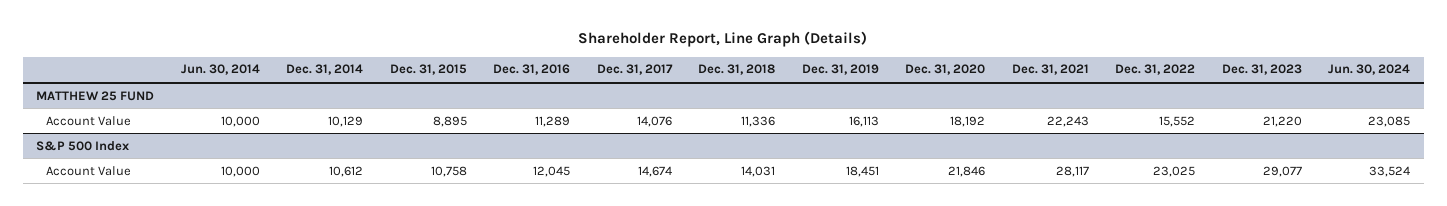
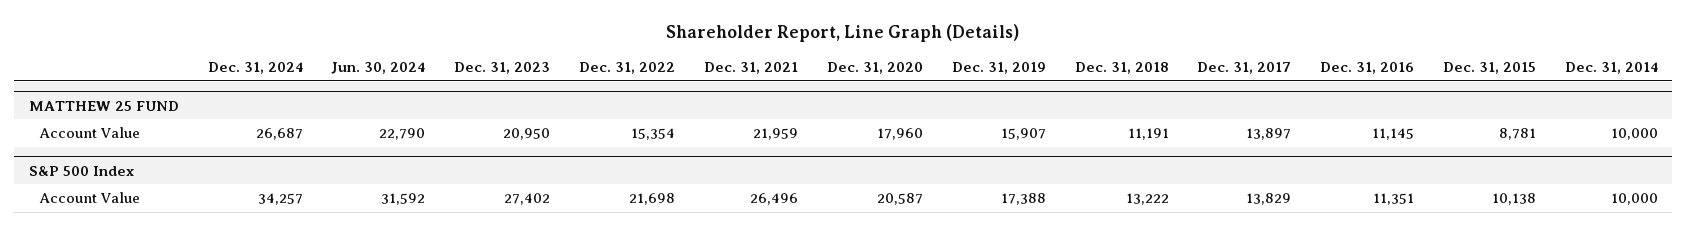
[180,64,260,76] Jun. 30, 2014 -> none
none -> [207,62,303,75] Dec. 31, 2024
[328,115,364,127] 10,129 -> [1610,128,1658,141] 10,000
[432,115,467,127] 8,895 -> [1499,128,1537,141] 8,781
[535,115,571,127] 11,289 -> [1372,128,1415,141] 11,145
[636,115,672,127] 14,076 -> [1246,128,1292,141] 13,897
[741,115,776,127] 11,336 -> [1127,128,1169,141] 11,191
[848,115,879,127] 16,113 -> [1000,128,1046,141] 15,907
[950,115,986,127] 18,192 -> [876,128,923,141] 17,960
[1046,115,1089,127] 22,243 -> [752,128,798,141] 21,959
[1159,115,1196,127] 15,552 -> [631,128,676,141] 15,354
[1262,115,1302,127] 21,220 -> [503,128,551,141] 20,950
[1368,115,1411,127] 23,085 -> [379,128,426,141] 22,790
[329,165,364,177] 10,612 -> [1610,193,1658,206] 10,000
[430,165,467,177] 10,758 -> [1492,193,1537,206] 10,138
[533,165,571,177] 12,045 -> [1373,193,1415,206] 11,351
[637,165,672,177] 14,674 -> [1246,193,1292,206] 13,829
[741,165,776,177] 14,031 -> [1125,193,1169,206] 13,222
[845,165,879,177] 18,451 -> [1000,193,1046,206] 17,388
[948,165,986,177] 21,846 -> [876,193,923,206] 20,587
[1055,165,1089,177] 28,117 -> [749,193,798,206] 26,496
[1153,165,1196,177] 23,025 -> [629,193,676,206] 21,698
[1262,165,1302,177] 29,077 -> [504,193,551,206] 27,402
[1369,165,1411,177] 33,524 -> [381,193,426,206] 31,592

